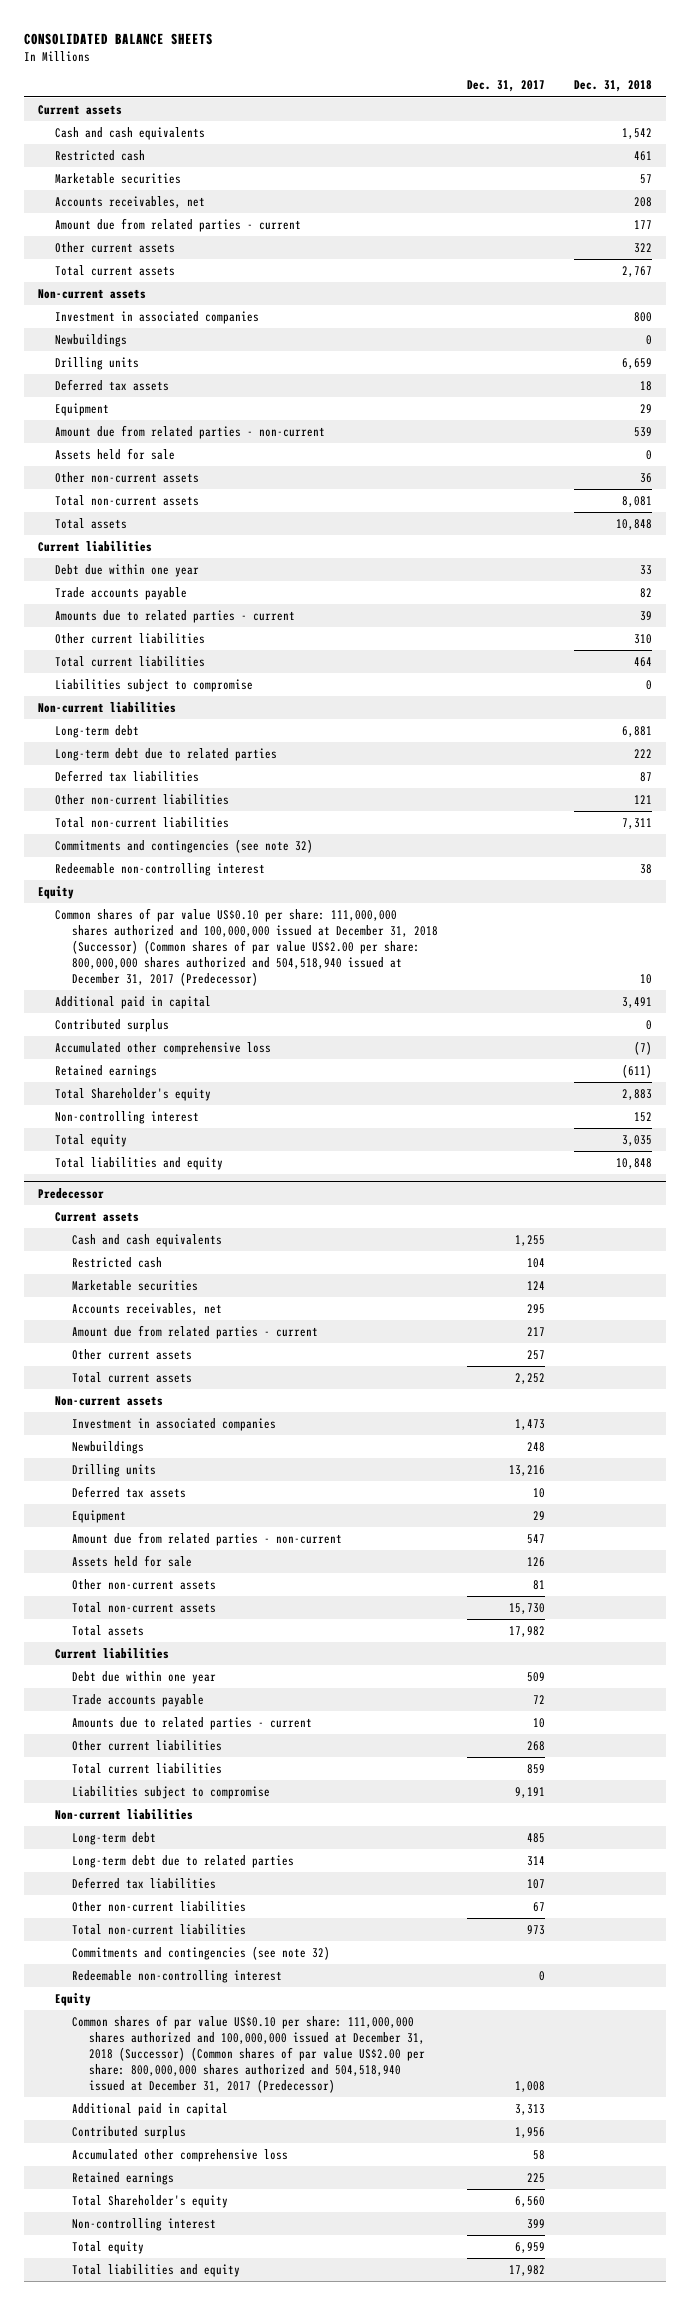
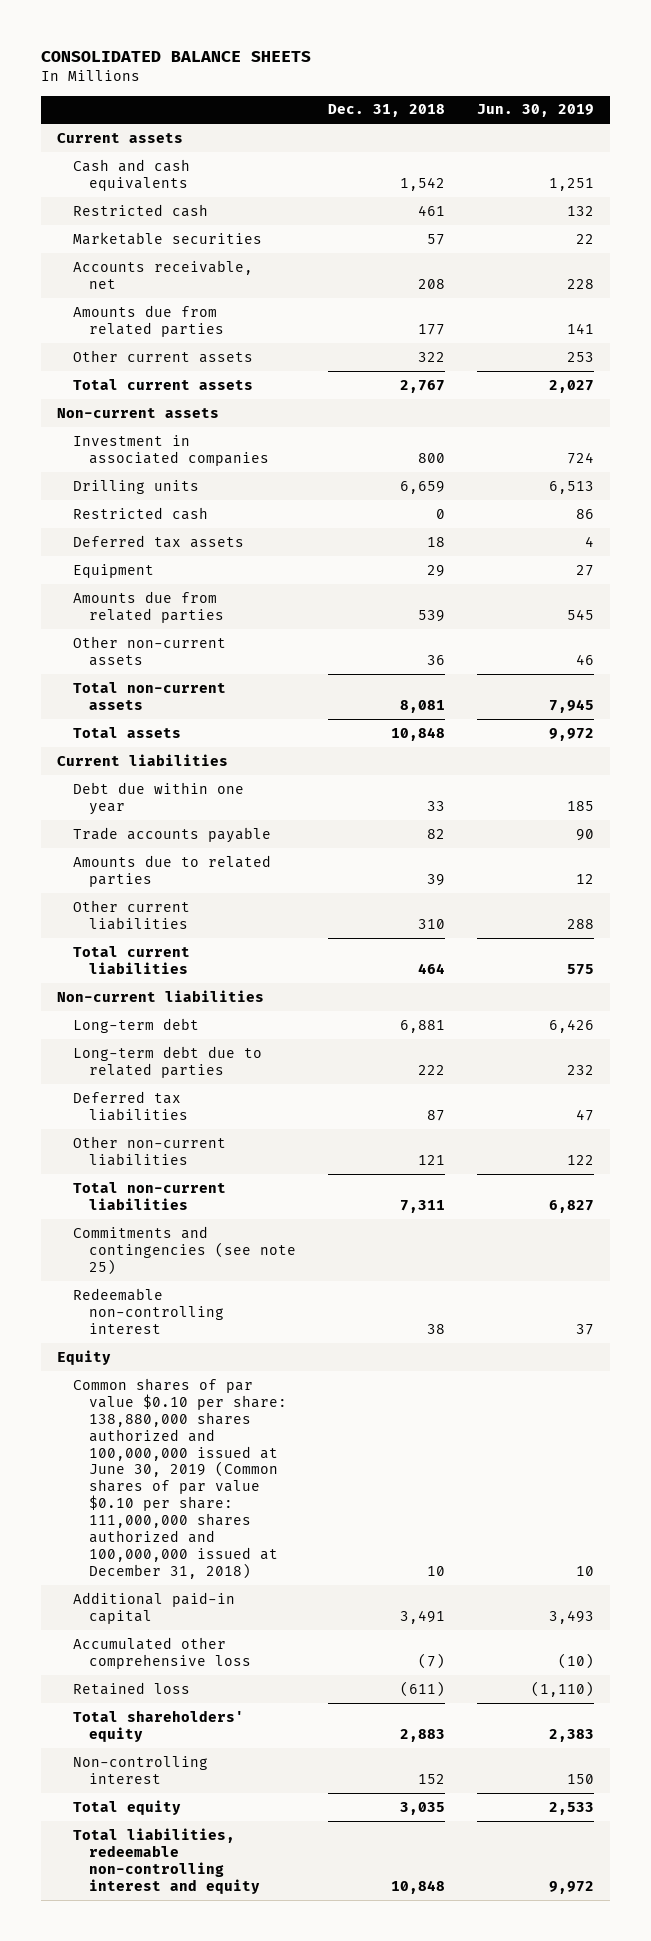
[466,80,545,93] Dec. 31, 2017 -> none
none -> [477,104,595,118] Jun. 30, 2019
[55,196,206,209] Accounts receivables, net -> [72,259,253,289] Accounts receivable, net
[55,218,302,233] Amount due from related parties - current -> [72,304,225,337] Amounts due from related parties
[55,334,128,348] Newbuildings -> none
none -> [72,506,208,520] Restricted cash
[55,448,176,461] Assets held for sale -> none
[55,425,326,440] Amount due from related parties - non-current -> [72,590,225,623] Amounts due from related parties
[55,610,296,624] Amounts due to related parties - current -> [72,854,271,887] Amounts due to related parties
[55,679,254,693] Liabilities subject to compromise -> none
[55,839,314,854] Commitments and contingencies (see note 32) -> [72,1225,297,1275] Commitments and contingencies (see note 25)
[55,1019,170,1033] Contributed surplus -> none
[55,908,438,986] Common shares of par value US$0.10 per share: 111,000,000 shares authorized and 100,000,000 issued at December 31, 2018 (Successor) (Common shares of par value US$2.00 per share: 800,000,000 shares authorized and 504,518,940 issued at December 31, 2017 (Predecessor) -> [72,1377,288,1579] Common shares of par value $0.10 per share: 138,880,000 shares authorized and 100,000,000 issued at June 30, 2019 (Common shares of par value $0.10 per share: 111,000,000 shares authorized and 100,000,000 issued at December 31, 2018)
[55,996,212,1010] Additional paid in capital -> [72,1591,235,1624] Additional paid-in capital
[55,1065,158,1079] Retained earnings -> [72,1681,190,1695] Retained loss
[55,1088,212,1102] Total Shareholder's equity -> [72,1709,244,1742] Total shareholders' equity
[38,1188,105,1200] Predecessor -> none
[55,1212,140,1223] Current assets -> none
[71,1234,222,1248] Cash and cash equivalents -> none
[71,1257,162,1269] Restricted cash -> none
[71,1280,198,1292] Marketable securities -> none
[71,1303,222,1316] Accounts receivables, net -> none
[71,1325,318,1340] Amount due from related parties - current -> none
[71,1349,192,1361] Other current assets -> none
[71,1372,192,1384] Total current assets -> none
[55,1396,164,1407] Non-current assets -> none
[71,1418,276,1432] Investment in associated companies -> none
[71,1441,144,1455] Newbuildings -> none
[71,1464,156,1478] Drilling units -> none
[71,1486,186,1499] Deferred tax assets -> none
[71,1510,126,1524] Equipment -> none
[71,1532,342,1547] Amount due from related parties - non-current -> none
[71,1555,192,1568] Assets held for sale -> none
[71,1579,216,1591] Other non-current assets -> none
[71,1602,216,1614] Total non-current assets -> none
[71,1625,144,1637] Total assets -> none
[55,1648,170,1660] Current liabilities -> none
[71,1671,216,1685] Debt due within one year -> none
[71,1694,204,1708] Trade accounts payable -> none
[71,1717,312,1731] Amounts due to related parties - current -> none
[71,1740,222,1752] Other current liabilities -> none
[71,1763,222,1775] Total current liabilities -> none
[71,1786,270,1800] Liabilities subject to compromise -> none
[55,1809,194,1821] Non-current liabilities -> none
[71,1832,156,1846] Long-term debt -> none
[71,1855,294,1869] Long-term debt due to related parties -> none
[71,1877,216,1890] Deferred tax liabilities -> none
[71,1901,246,1913] Other non-current liabilities -> none
[71,1924,246,1936] Total non-current liabilities -> none
[71,1946,330,1961] Commitments and contingencies (see note 32) -> none
[71,1970,282,1984] Redeemable non-controlling interest -> none
[55,1993,92,2007] Equity -> none
[71,2015,425,2093] Common shares of par value US$0.10 per share: 111,000,000 shares authorized and 100,000,000 issued at December 31, 2018 (Successor) (Common shares of par value US$2.00 per share: 800,000,000 shares authorized and 504,518,940 issued at December 31, 2017 (Predecessor) -> none
[71,2103,228,2117] Additional paid in capital -> none
[71,2126,186,2140] Contributed surplus -> none
[71,2149,288,2163] Accumulated other comprehensive loss -> none
[71,2172,174,2186] Retained earnings -> none
[71,2195,228,2209] Total Shareholder's equity -> none
[71,2218,216,2232] Non-controlling interest -> none
[71,2241,144,2255] Total equity -> none
[71,2264,240,2278] Total liabilities and equity -> none
[55,1157,224,1171] Total liabilities and equity -> [72,1827,261,1894] Total liabilities, redeemable non-controlling interest and equity

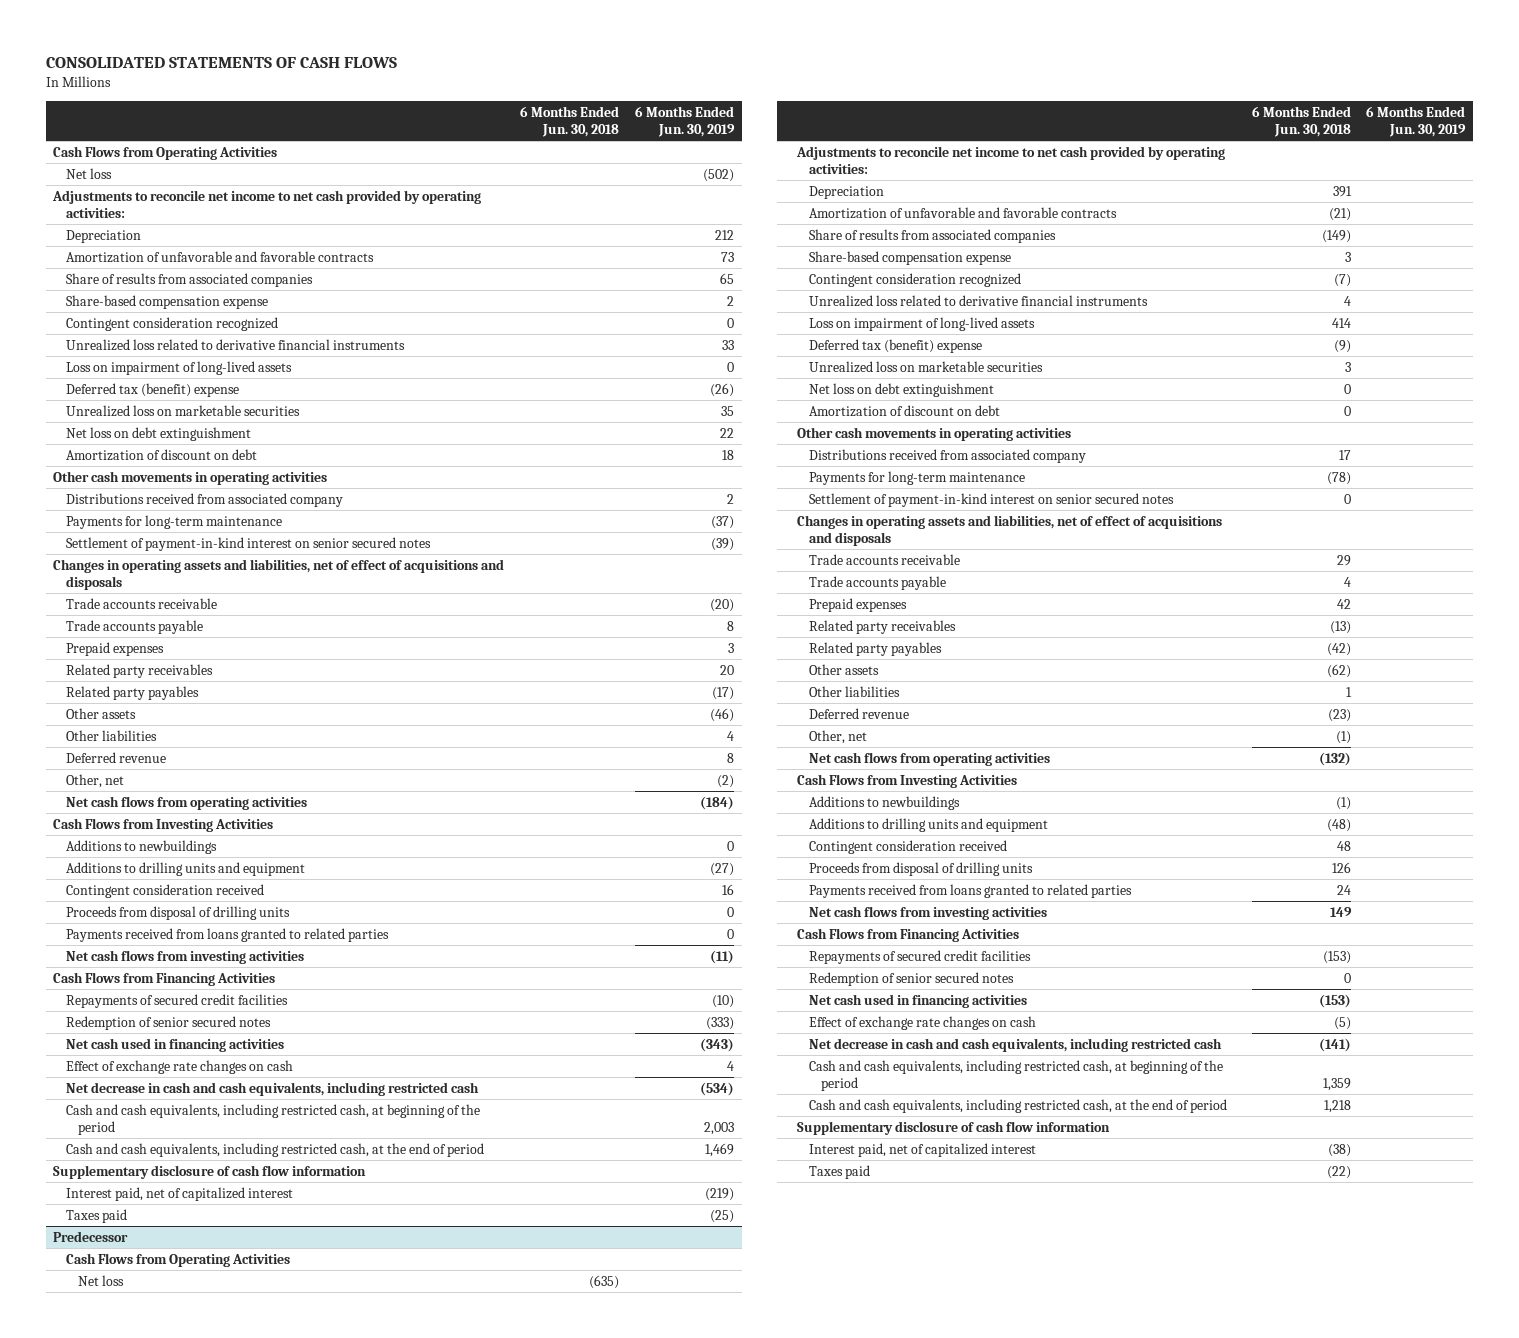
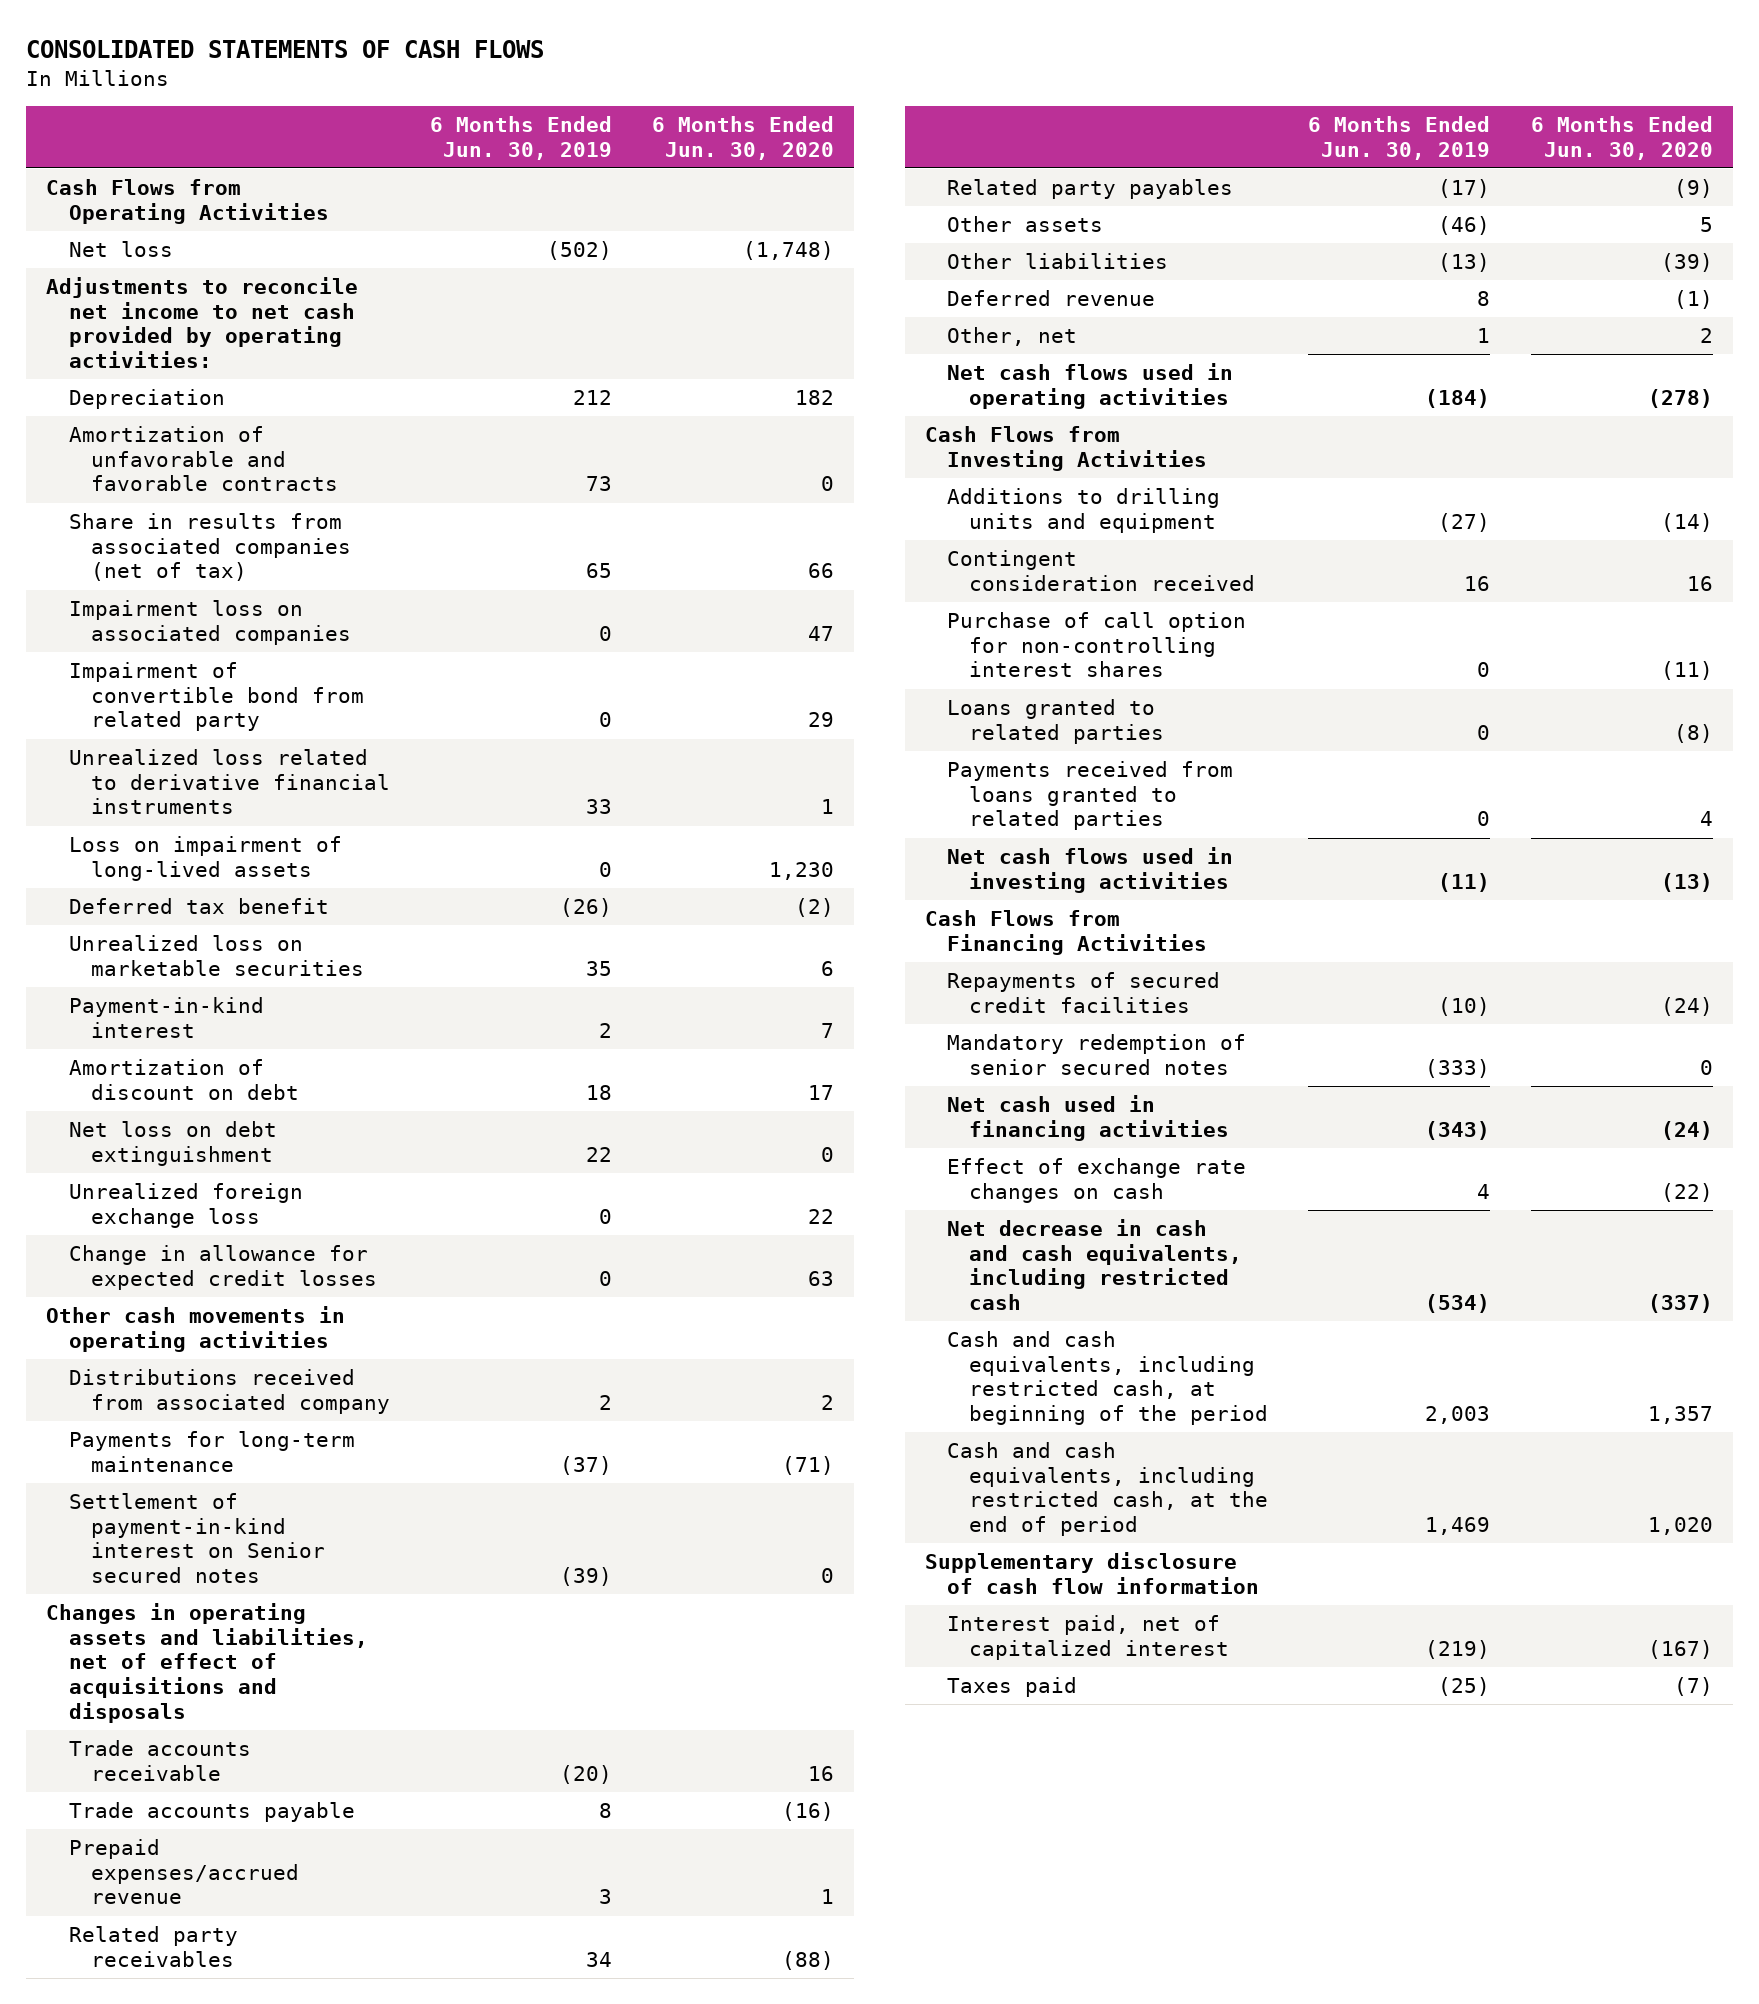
[520,105,620,137] 6 Months Ended Jun. 30, 2018 -> none
none -> [651,116,834,160] 6 Months Ended Jun. 30, 2020
[65,294,268,309] Share-based compensation expense -> none
[65,316,278,331] Contingent consideration recognized -> none
[65,272,313,287] Share of results from associated companies -> [68,513,351,582] Share in results from associated companies (net of tax)
none -> [68,600,351,645] Impairment loss on associated companies
none -> [68,662,364,732] Impairment of convertible bond from related party
[65,382,239,397] Deferred tax (benefit) expense -> [68,898,329,915] Deferred tax benefit
none -> [68,997,264,1038] Payment-in-kind interest
[65,426,251,441] Net loss on debt extinguishment -> [68,1121,277,1166] Net loss on debt extinguishment
none -> [68,1183,303,1228] Unrealized foreign exchange loss
none -> [68,1245,377,1290] Change in allowance for expected credit losses
[65,536,431,551] Settlement of payment-in-kind interest on senior secured notes -> [68,1493,325,1583] Settlement of payment-in-kind interest on Senior secured notes
[65,641,164,656] Prepaid expenses -> [68,1839,299,1905] Prepaid expenses/accrued revenue
[719,664,734,675] 20 -> [585,1951,612,1967] 34
[726,730,734,741] 4 -> [1438,253,1491,273] (13)
[716,774,734,788] (2) -> [1477,328,1491,344] 1
[65,795,307,810] Net cash flows from operating activities -> [947,363,1234,409] Net cash flows used in operating activities
[65,839,217,854] Additions to newbuildings -> none
[65,905,290,920] Proceeds from disposal of drilling units -> none
none -> [947,612,1247,678] Purchase of call option for non-controlling interest shares
none -> [947,699,1165,744] Loans granted to related parties
[65,949,304,964] Net cash flows from investing activities -> [947,847,1234,893] Net cash flows used in investing activities
[65,1015,271,1030] Redemption of senior secured notes -> [947,1034,1247,1075] Mandatory redemption of senior secured notes
[53,1230,129,1242] Predecessor -> none
[65,1252,290,1267] Cash Flows from Operating Activities -> none
[77,1274,124,1286] Net loss -> none
[796,145,1226,174] Adjustments to reconcile net income to net cash provided by operating activities: -> none
[809,185,885,199] Depreciation -> none
[809,206,1118,219] Amortization of unfavorable and favorable contracts -> none
[809,228,1057,243] Share of results from associated companies -> none
[809,250,1012,265] Share-based compensation expense -> none
[809,272,1022,287] Contingent consideration recognized -> none
[809,294,1149,307] Unrealized loss related to derivative financial instruments -> none
[809,316,1036,331] Loss on impairment of long-lived assets -> none
[809,338,983,353] Deferred tax (benefit) expense -> none
[809,360,1044,373] Unrealized loss on marketable securities -> none
[809,382,995,397] Net loss on debt extinguishment -> none
[809,404,1001,417] Amortization of discount on debt -> none
[797,426,1072,441] Other cash movements in operating activities -> none
[809,448,1087,463] Distributions received from associated company -> none
[809,470,1026,485] Payments for long-term maintenance -> none
[809,492,1175,507] Settlement of payment-in-kind interest on senior secured notes -> none
[797,514,1223,546] Changes in operating assets and liabilities, net of effect of acquisitions and disposals -> none
[809,553,961,565] Trade accounts receivable -> none
[809,575,947,590] Trade accounts payable -> none
[809,597,908,612] Prepaid expenses -> none
[809,619,957,634] Related party receivables -> none
[809,641,943,656] Related party payables -> none
[809,663,880,675] Other assets -> none
[809,685,901,697] Other liabilities -> none
[809,707,910,719] Deferred revenue -> none
[809,729,868,744] Other, net -> none
[809,751,1051,766] Net cash flows from operating activities -> none
[797,773,1018,788] Cash Flows from Investing Activities -> none
[809,795,961,810] Additions to newbuildings -> none
[809,817,1049,832] Additions to drilling units and equipment -> none
[809,839,1008,854] Contingent consideration received -> none
[809,861,1034,876] Proceeds from disposal of drilling units -> none
[809,883,1133,898] Payments received from loans granted to related parties -> none
[809,905,1048,920] Net cash flows from investing activities -> none
[797,927,1020,942] Cash Flows from Financing Activities -> none
[809,949,1032,964] Repayments of secured credit facilities -> none
[809,971,1015,986] Redemption of senior secured notes -> none
[809,993,1028,1008] Net cash used in financing activities -> none
[809,1015,1037,1030] Effect of exchange rate changes on cash -> none
[809,1037,1223,1052] Net decrease in cash and cash equivalents, including restricted cash -> none
[809,1059,1224,1091] Cash and cash equivalents, including restricted cash, at beginning of the period -> none
[809,1098,1228,1113] Cash and cash equivalents, including restricted cash, at the end of period -> none
[797,1120,1111,1135] Supplementary disclosure of cash flow information -> none
[809,1142,1037,1157] Interest paid, net of capitalized interest -> none
[809,1164,871,1179] Taxes paid -> none

